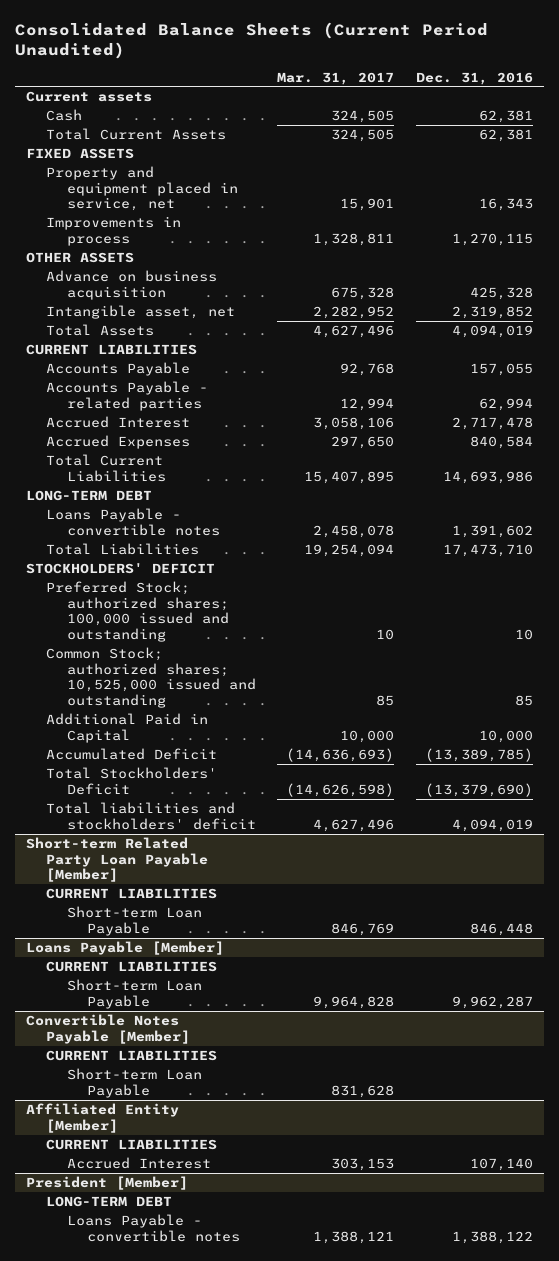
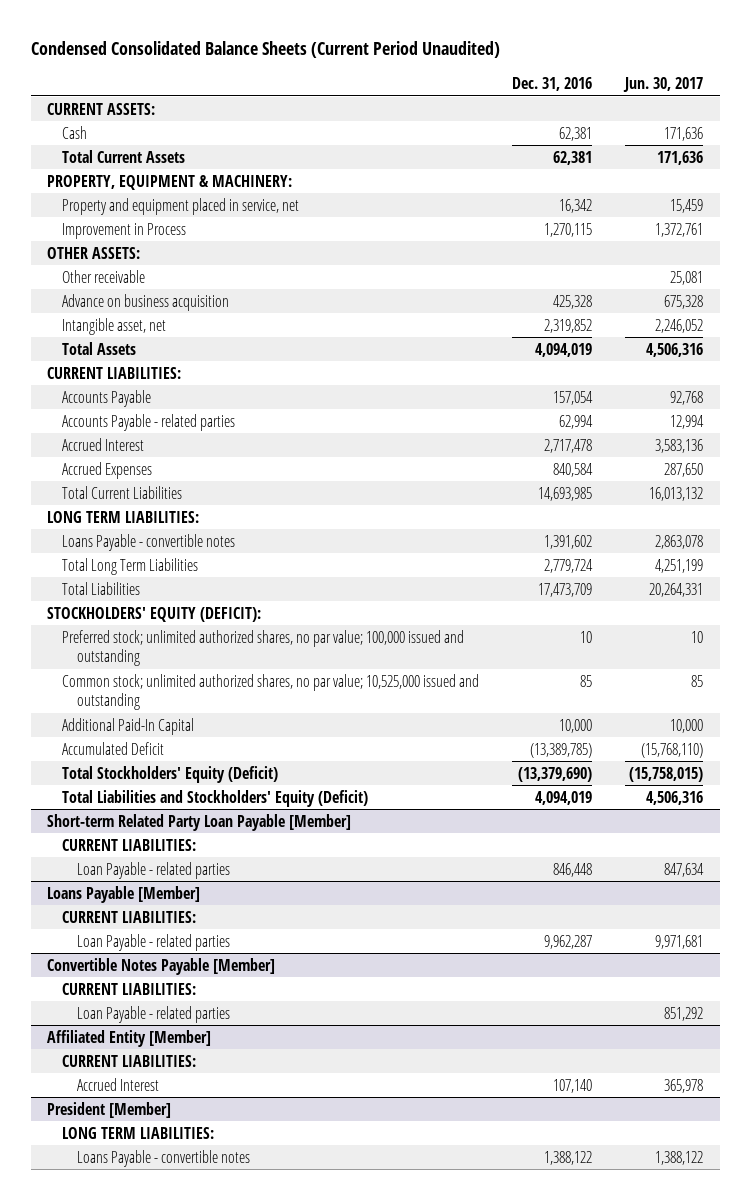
[14,21,488,59] Consolidated Balance Sheets (Current Period Unaudited) -> [30,41,500,59] Condensed Consolidated Balance Sheets (Current Period Unaudited)
[277,71,395,85] Mar. 31, 2017 -> none
none -> [623,76,704,92] Jun. 30, 2017
[25,90,152,102] Current assets -> [47,102,156,115] CURRENT ASSETS:
[25,147,134,159] FIXED ASSETS -> none
none -> [47,174,293,190] PROPERTY, EQUIPMENT & MACHINERY:
[479,198,534,212] 16,343 -> [559,198,593,213] 16,342
[46,215,182,246] Improvements in process -> [62,222,187,239] Improvement in Process
[25,251,134,263] OTHER ASSETS -> [47,246,141,259] OTHER ASSETS:
none -> [62,269,146,283] Other receivable
[25,343,197,355] CURRENT LIABILITIES -> [47,366,182,379] CURRENT LIABILITIES:
[470,362,534,376] 157,055 -> [553,390,594,405] 157,054
[443,470,534,484] 14,693,986 -> [538,486,593,501] 14,693,985
[25,489,152,501] LONG-TERM DEBT -> [47,510,200,523] LONG TERM LIABILITIES:
none -> [62,557,199,575] Total Long Term Liabilities
[443,543,534,557] 17,473,710 -> [538,582,593,597] 17,473,709
[25,562,215,574] STOCKHOLDERS' DEFICIT -> [47,606,262,622] STOCKHOLDERS' EQUITY (DEFICIT):
[46,580,229,643] Preferred Stock; authorized shares; 100,000 issued and outstanding -> [62,629,465,667] Preferred stock; unlimited authorized shares, no par value; 100,000 issued and outstanding
[46,646,256,709] Common Stock; authorized shares; 10,525,000 issued and outstanding -> [62,673,480,711] Common stock; unlimited authorized shares, no par value; 10,525,000 issued and outstanding
[46,712,209,743] Additional Paid in Capital -> [62,717,195,735] Additional Paid-In Capital
[46,766,218,795] Total Stockholders' Deficit -> [62,765,279,783] Total Stockholders' Equity (Deficit)
[46,801,256,830] Total liabilities and stockholders' deficit -> [62,789,369,807] Total Liabilities and Stockholders' Equity (Deficit)
[46,887,218,899] CURRENT LIABILITIES -> [62,838,197,851] CURRENT LIABILITIES:
[66,905,202,936] Short-term Loan Payable -> [76,861,230,879] Loan Payable - related parties
[46,960,218,972] CURRENT LIABILITIES -> [62,910,197,923] CURRENT LIABILITIES:
[66,978,202,1009] Short-term Loan Payable -> [76,933,230,951] Loan Payable - related parties
[46,1049,218,1061] CURRENT LIABILITIES -> [62,982,197,995] CURRENT LIABILITIES:
[66,1067,202,1098] Short-term Loan Payable -> [76,1005,230,1023] Loan Payable - related parties
[46,1138,218,1150] CURRENT LIABILITIES -> [62,1054,197,1067] CURRENT LIABILITIES:
[46,1195,173,1207] LONG-TERM DEBT -> [62,1126,215,1139] LONG TERM LIABILITIES:

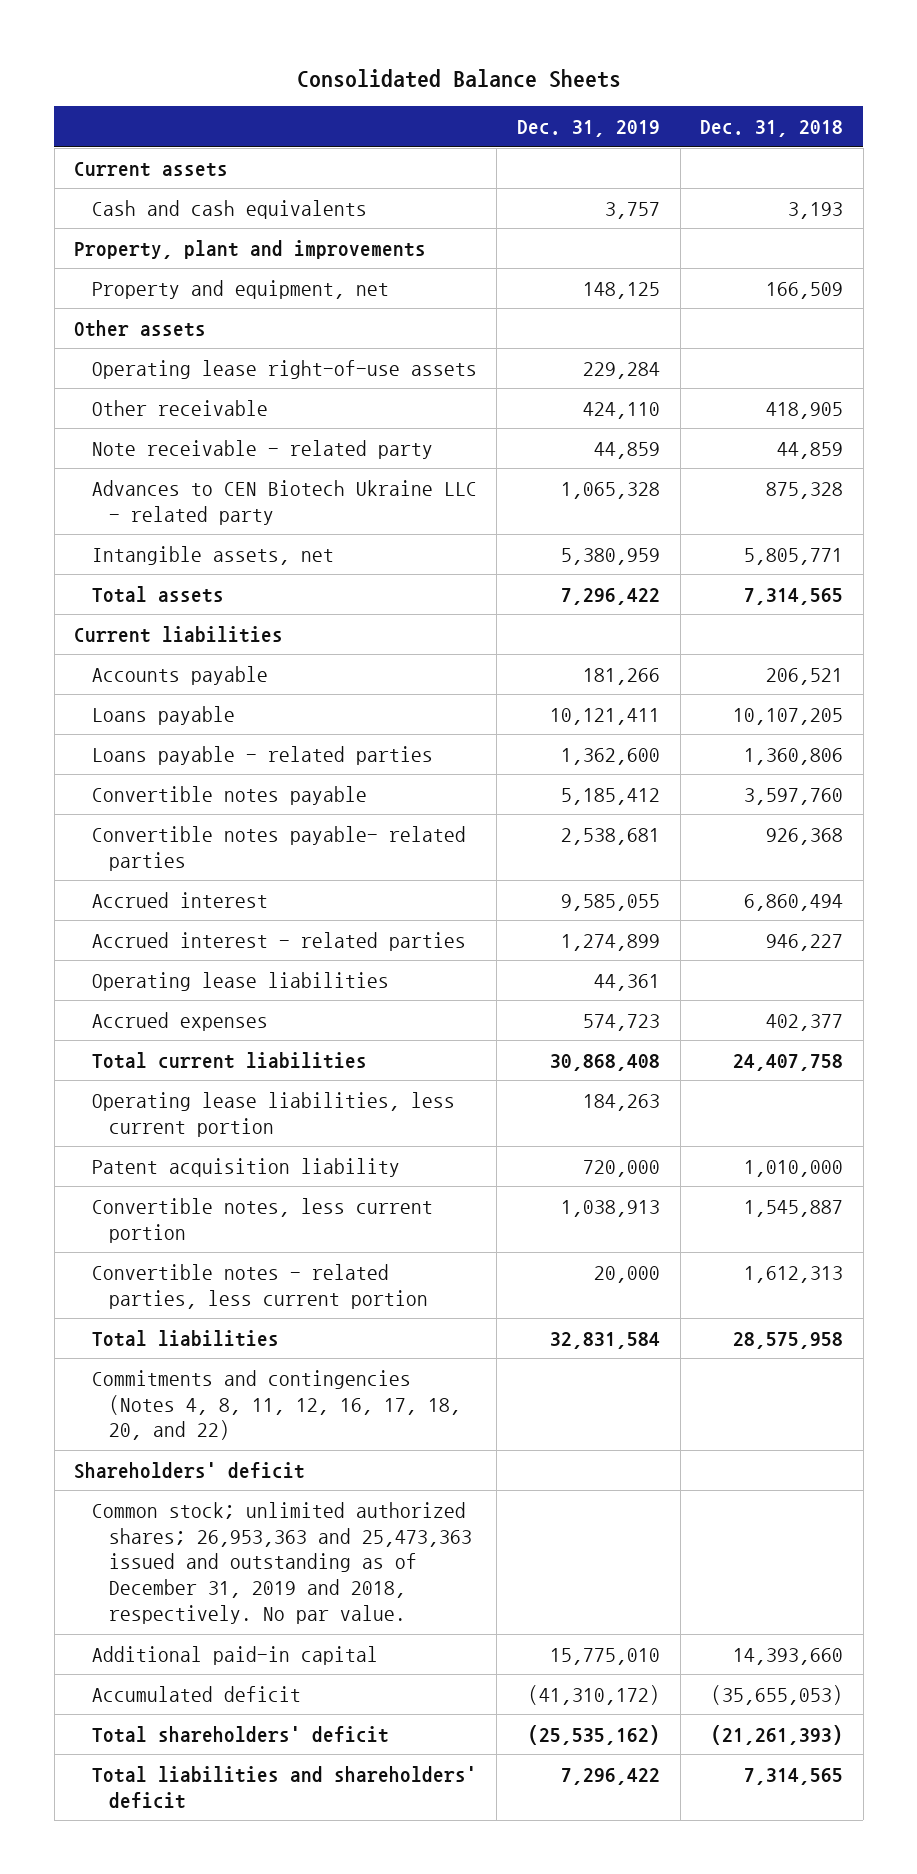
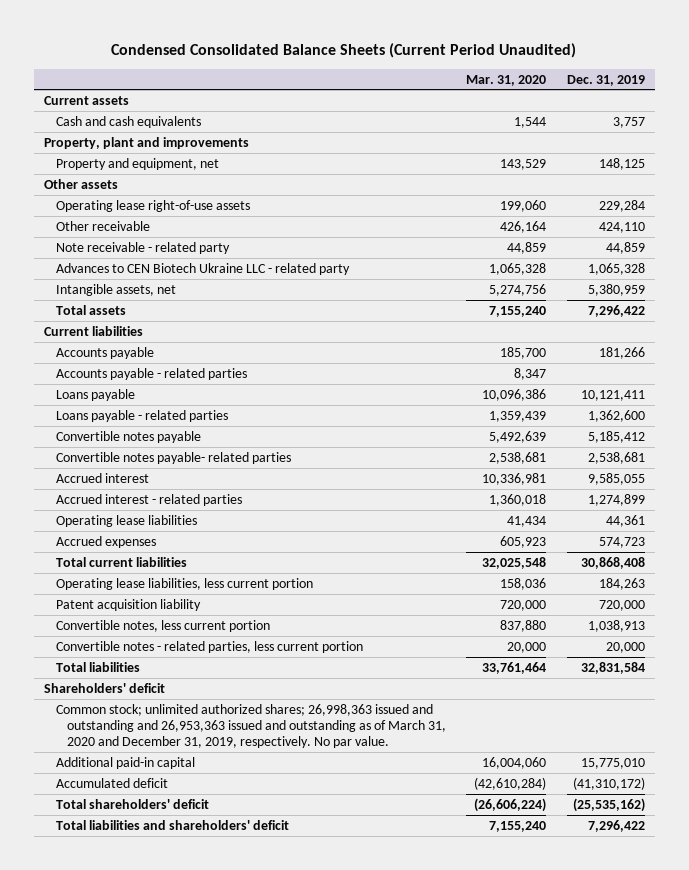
[296,68,621,88] Consolidated Balance Sheets -> [111,43,577,59] Condensed Consolidated Balance Sheets (Current Period Unaudited)
[700,119,844,137] Dec. 31, 2018 -> none
none -> [466,74,547,86] Mar. 31, 2020
none -> [55,367,247,380] Accounts payable - related parties
[91,1369,462,1441] Commitments and contingencies (Notes 4, 8, 11, 12, 16, 17, 18, 20, and 22) -> none
[91,1501,473,1625] Common stock; unlimited authorized shares; 26,953,363 and 25,473,363 issued and outstanding as of December 31, 2019 and 2018, respectively. No par value. -> [55,703,447,748] Common stock; unlimited authorized shares; 26,998,363 issued and outstanding and 26,953,363 issued and outstanding as of March 31, 2020 and December 31, 2019, respectively. No par value.

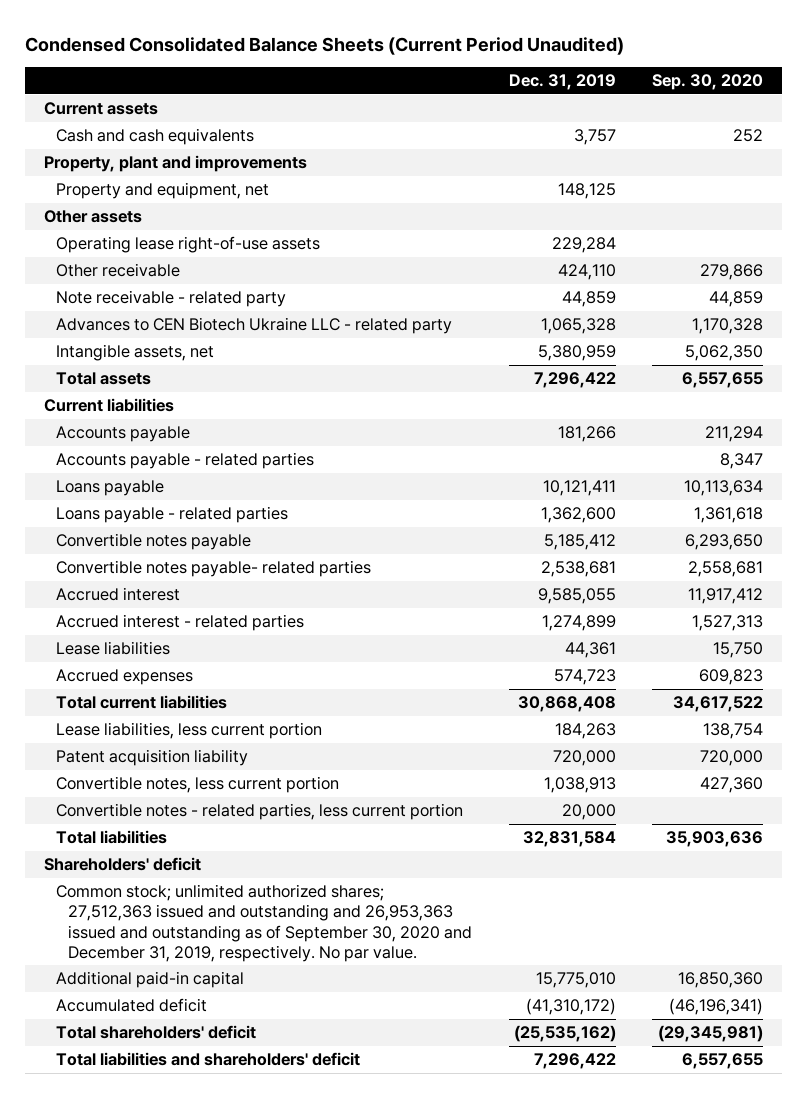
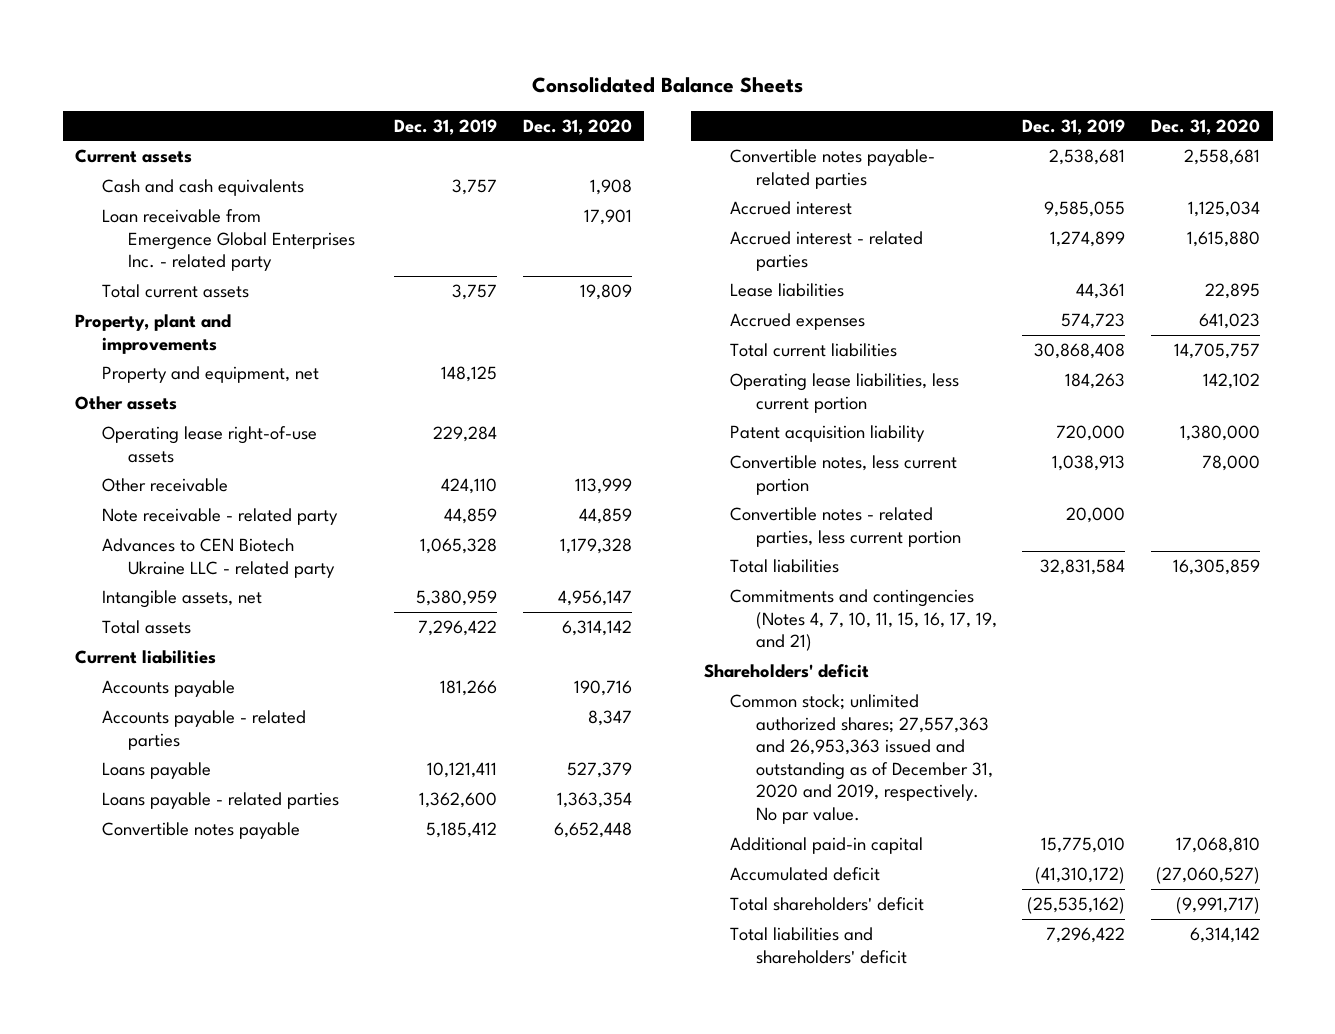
[25,36,625,55] Condensed Consolidated Balance Sheets (Current Period Unaudited) -> [531,76,803,93] Consolidated Balance Sheets
[652,74,764,91] Sep. 30, 2020 -> none
none -> [522,118,632,135] Dec. 31, 2020
none -> [101,209,355,272] Loan receivable from Emergence Global Enterprises Inc. - related party
none -> [101,284,249,299] Total current assets
[55,722,322,740] Lease liabilities, less current portion -> [729,373,959,413] Operating lease liabilities, less current portion
none -> [729,589,998,652] Commitments and contingencies (Notes 4, 7, 10, 11, 15, 16, 17, 19, and 21)
[55,884,472,962] Common stock; unlimited authorized shares; 27,512,363 issued and outstanding and 26,953,363 issued and outstanding as of September 30, 2020 and December 31, 2019, respectively. No par value. -> [729,694,994,824] Common stock; unlimited authorized shares; 27,557,363 and 26,953,363 issued and outstanding as of December 31, 2020 and 2019, respectively. No par value.

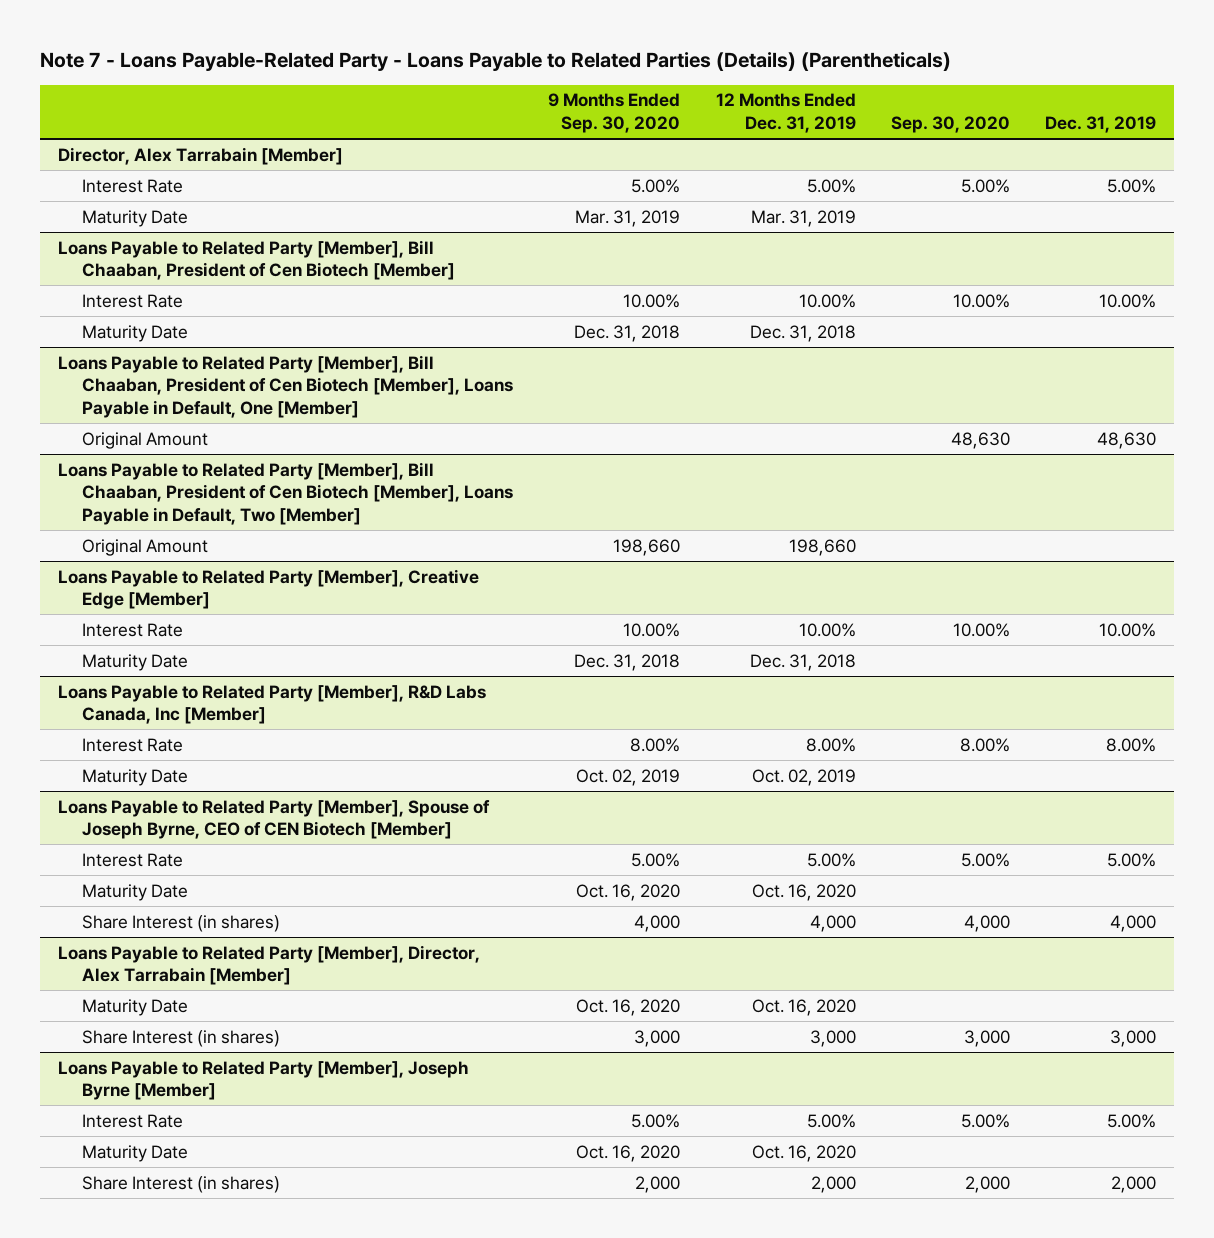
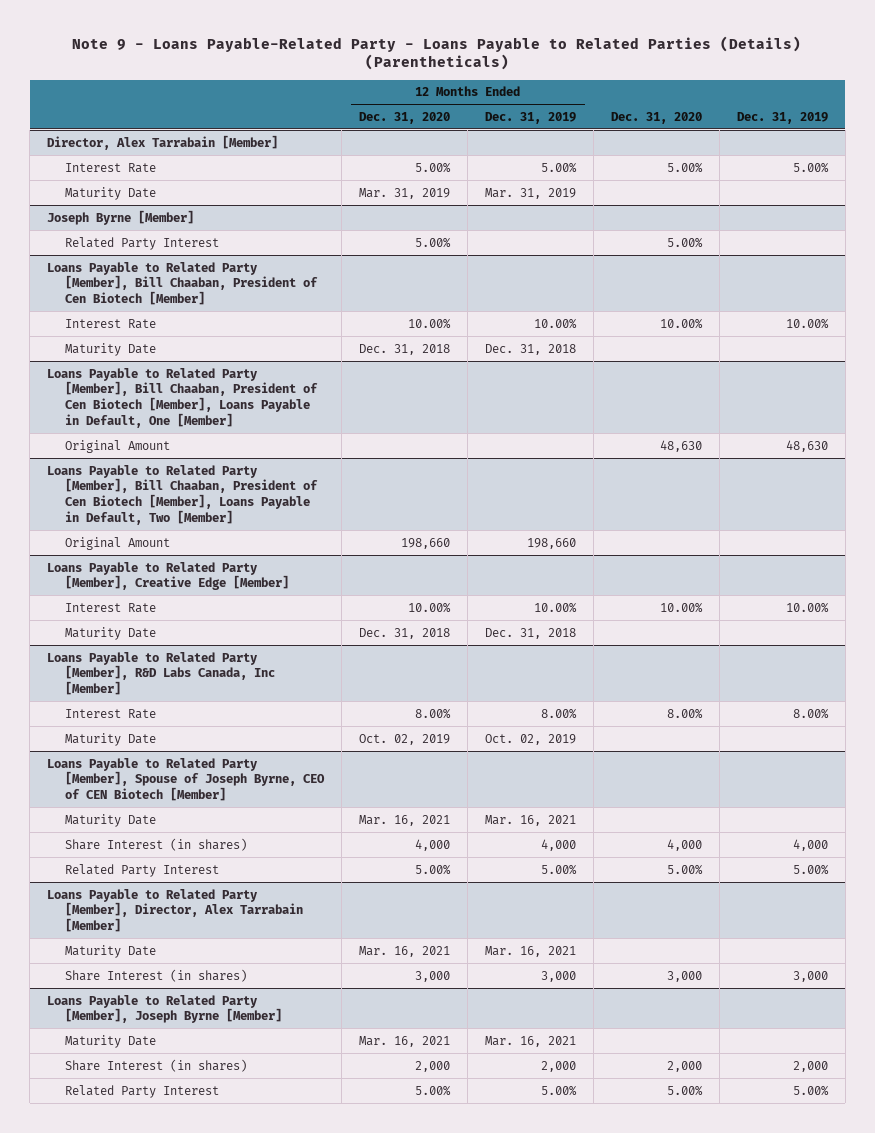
[40,52,952,72] Note 7 - Loans Payable-Related Party - Loans Payable to Related Parties (Details) (Parentheticals) -> [72,35,802,71] Note 9 - Loans Payable-Related Party - Loans Payable to Related Parties (Details) (Parentheticals)
[548,93,681,133] 9 Months Ended Sep. 30, 2020 -> none
[890,115,1010,133] Sep. 30, 2020 -> none
none -> [359,111,451,124] Dec. 31, 2020
none -> [610,111,702,124] Dec. 31, 2020
none -> [47,209,195,225] Joseph Byrne [Member]
none -> [65,236,220,250] Related Party Interest
[81,852,183,867] Interest Rate -> none
[751,883,856,901] Oct. 16, 2020 -> [485,814,577,826] Mar. 16, 2021
none -> [65,863,220,877] Related Party Interest
[751,998,856,1016] Oct. 16, 2020 -> [485,945,577,957] Mar. 16, 2021
[81,1113,183,1128] Interest Rate -> none
[751,1144,856,1162] Oct. 16, 2020 -> [485,1035,577,1047] Mar. 16, 2021
none -> [65,1084,220,1098] Related Party Interest

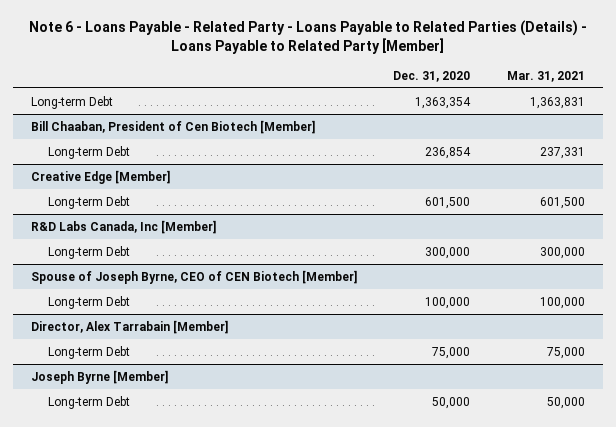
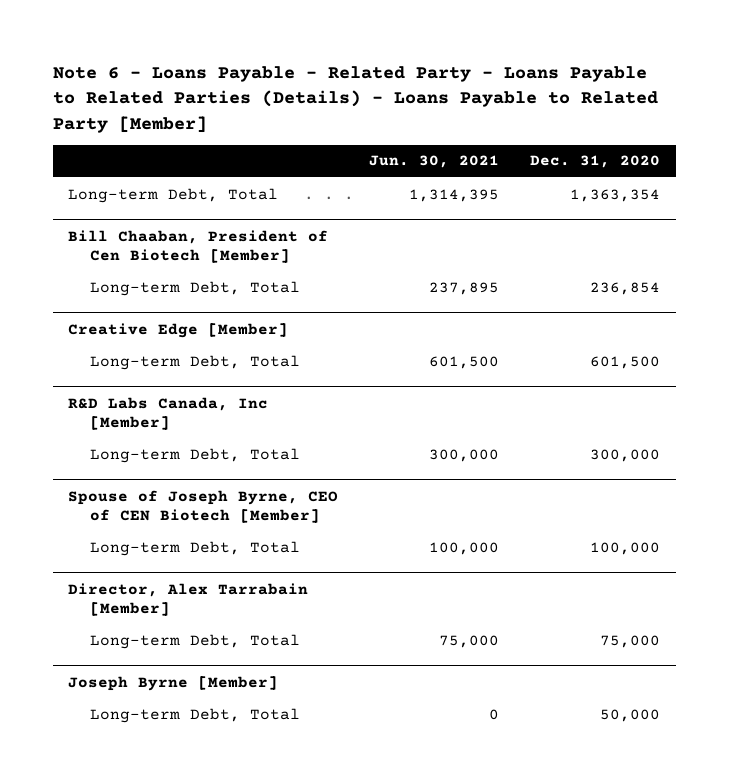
[506,70,585,82] Mar. 31, 2021 -> none
none -> [369,155,500,169] Jun. 30, 2021
[31,95,114,109] Long-term Debt -> [68,187,279,203] Long-term Debt, Total
[47,145,130,159] Long-term Debt -> [90,280,301,296] Long-term Debt, Total
[47,195,130,209] Long-term Debt -> [90,354,301,370] Long-term Debt, Total
[47,245,130,259] Long-term Debt -> [90,447,301,463] Long-term Debt, Total
[47,295,130,309] Long-term Debt -> [90,540,301,556] Long-term Debt, Total
[47,345,130,359] Long-term Debt -> [90,633,301,649] Long-term Debt, Total
[47,395,130,409] Long-term Debt -> [90,707,301,723] Long-term Debt, Total

